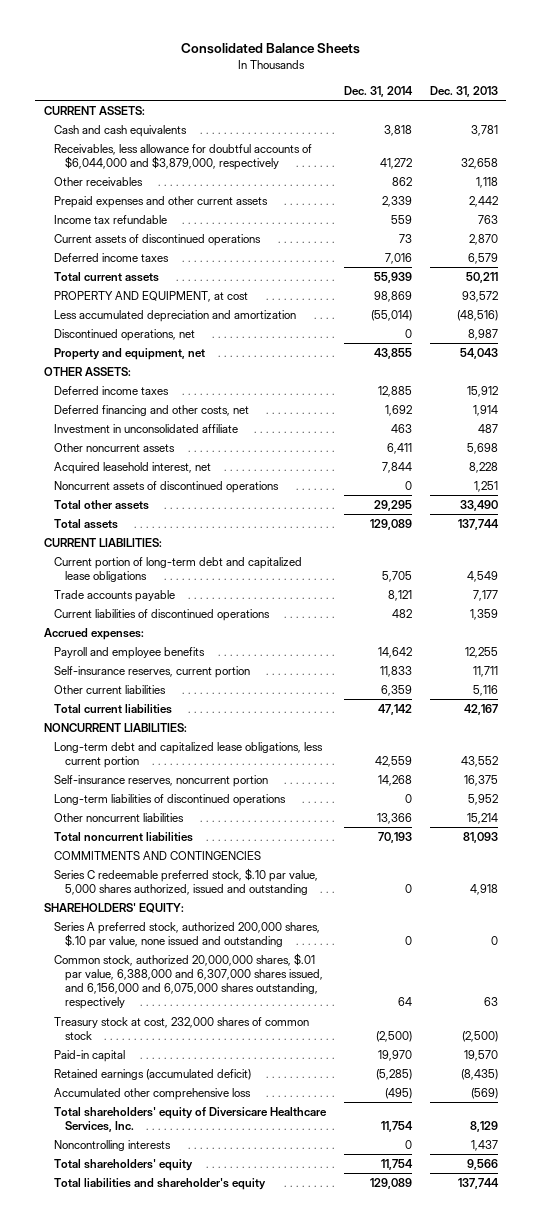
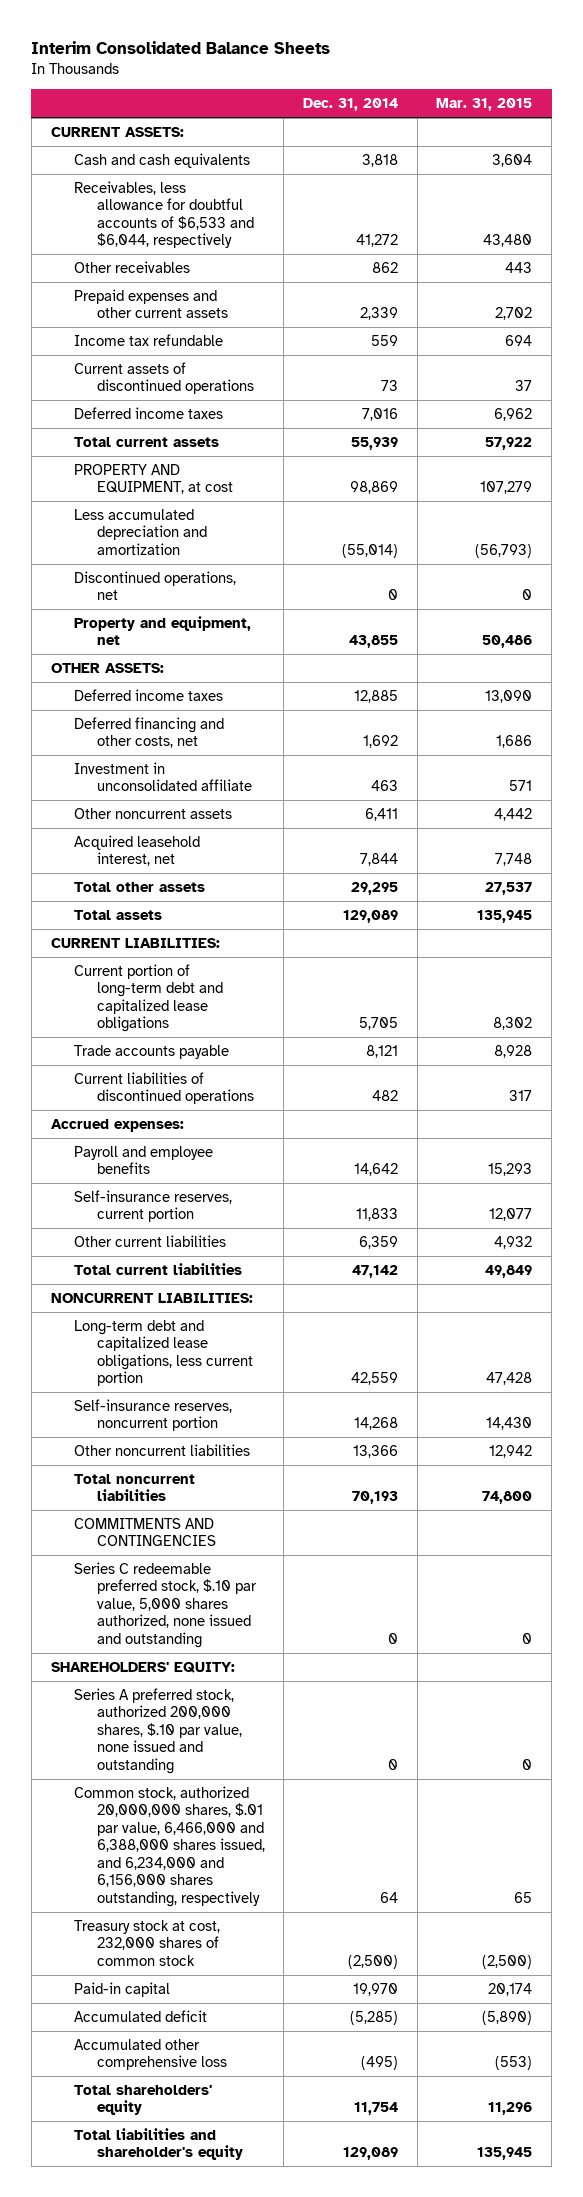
[180,43,360,55] Consolidated Balance Sheets -> [31,41,331,55] Interim Consolidated Balance Sheets
[429,85,498,97] Dec. 31, 2013 -> none
none -> [436,98,533,112] Mar. 31, 2015
[54,143,313,170] Receivables, less allowance for doubtful accounts of $6,044,000 and $3,879,000, respectively -> [73,180,254,249] Receivables, less allowance for doubtful accounts of $6,533 and $6,044, respectively
[54,480,280,493] Noncurrent assets of discontinued operations -> none
[54,793,287,806] Long-term liabilities of discontinued operations -> none
[54,867,319,895] Series C redeemable preferred stock, $.10 par value, 5,000 shares authorized, issued and outstanding -> [73,1561,257,1648] Series C redeemable preferred stock, $.10 par value, 5,000 shares authorized, none issued and outstanding
[54,952,323,1010] Common stock, authorized 20,000,000 shares, $.01 par value, 6,388,000 and 6,307,000 shares issued, and 6,156,000 and 6,075,000 shares outstanding, respectively -> [73,1785,265,1907] Common stock, authorized 20,000,000 shares, $.01 par value, 6,466,000 and 6,388,000 shares issued, and 6,234,000 and 6,156,000 shares outstanding, respectively
[54,1068,252,1080] Retained earnings (accumulated deficit) -> [73,2009,207,2022] Accumulated deficit
[54,1106,328,1132] Total shareholders' equity of Diversicare Healthcare Services, Inc. -> none
[54,1139,172,1151] Noncontrolling interests -> none

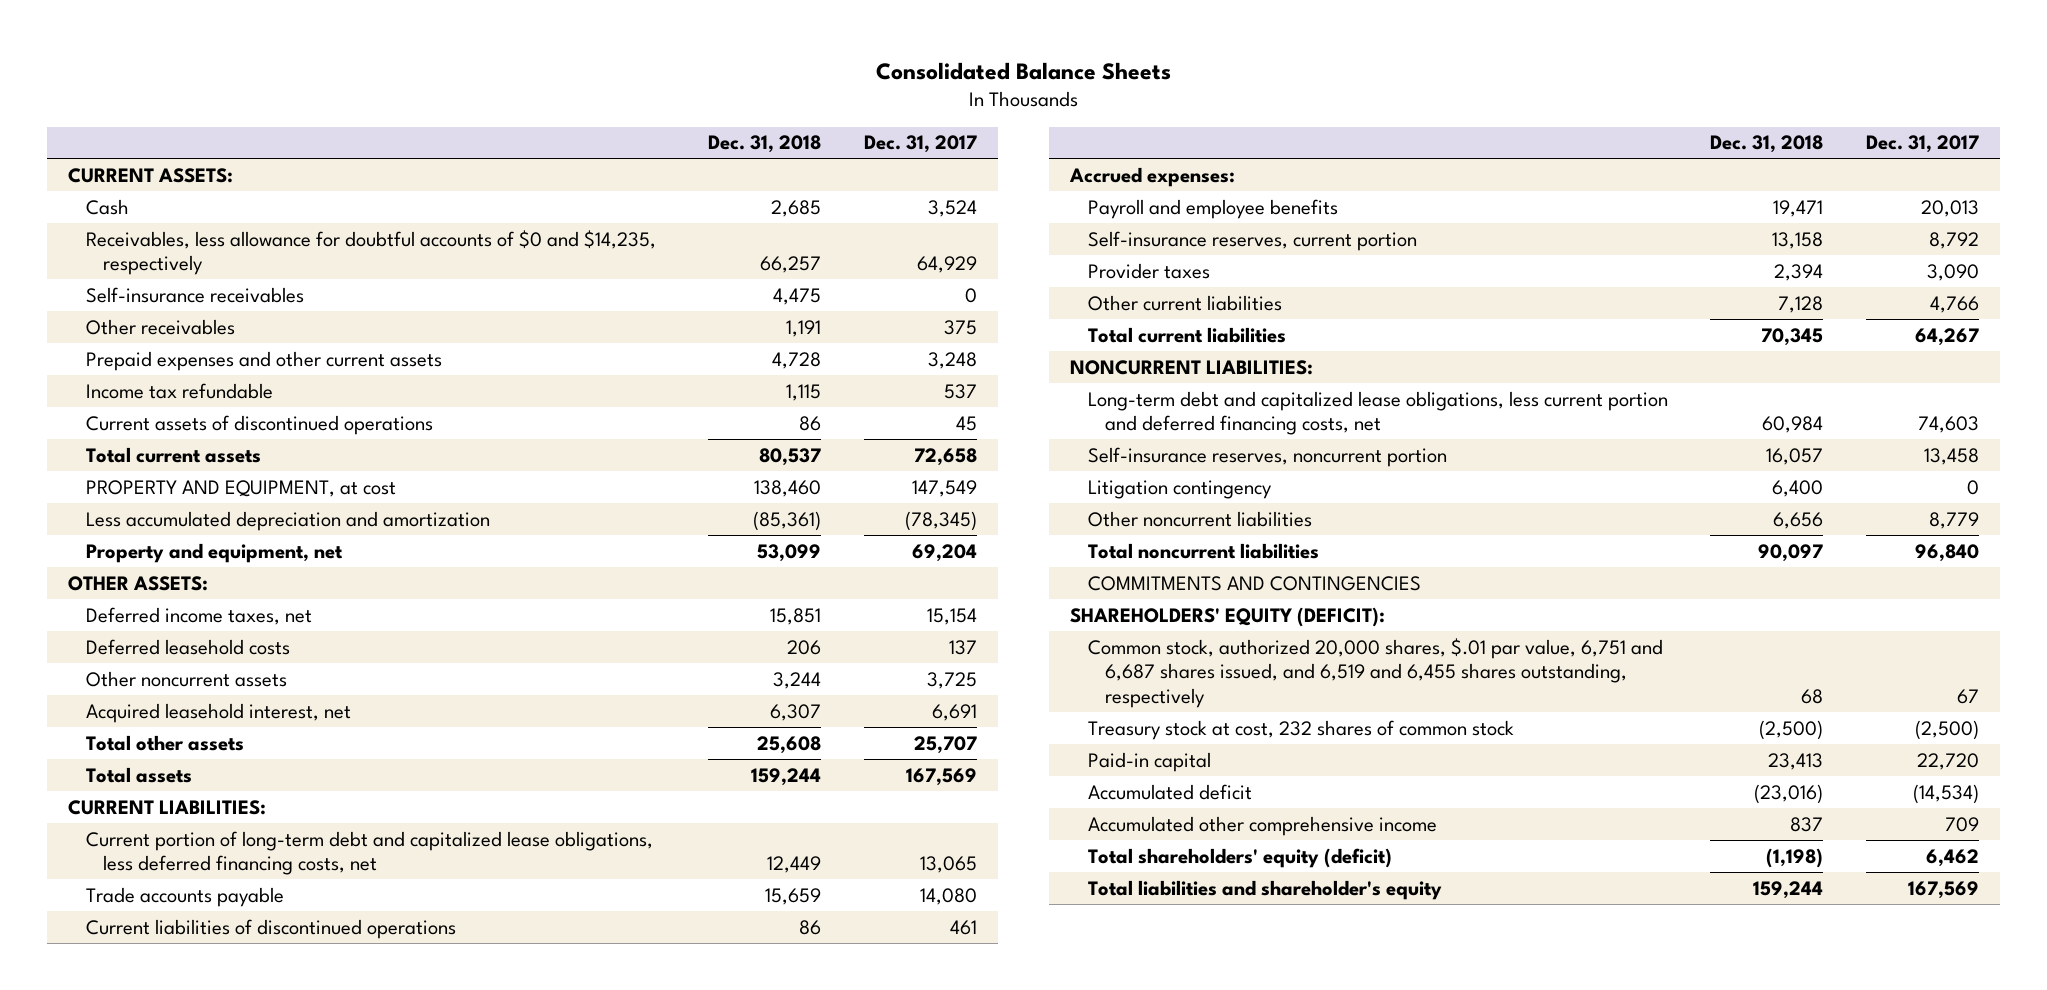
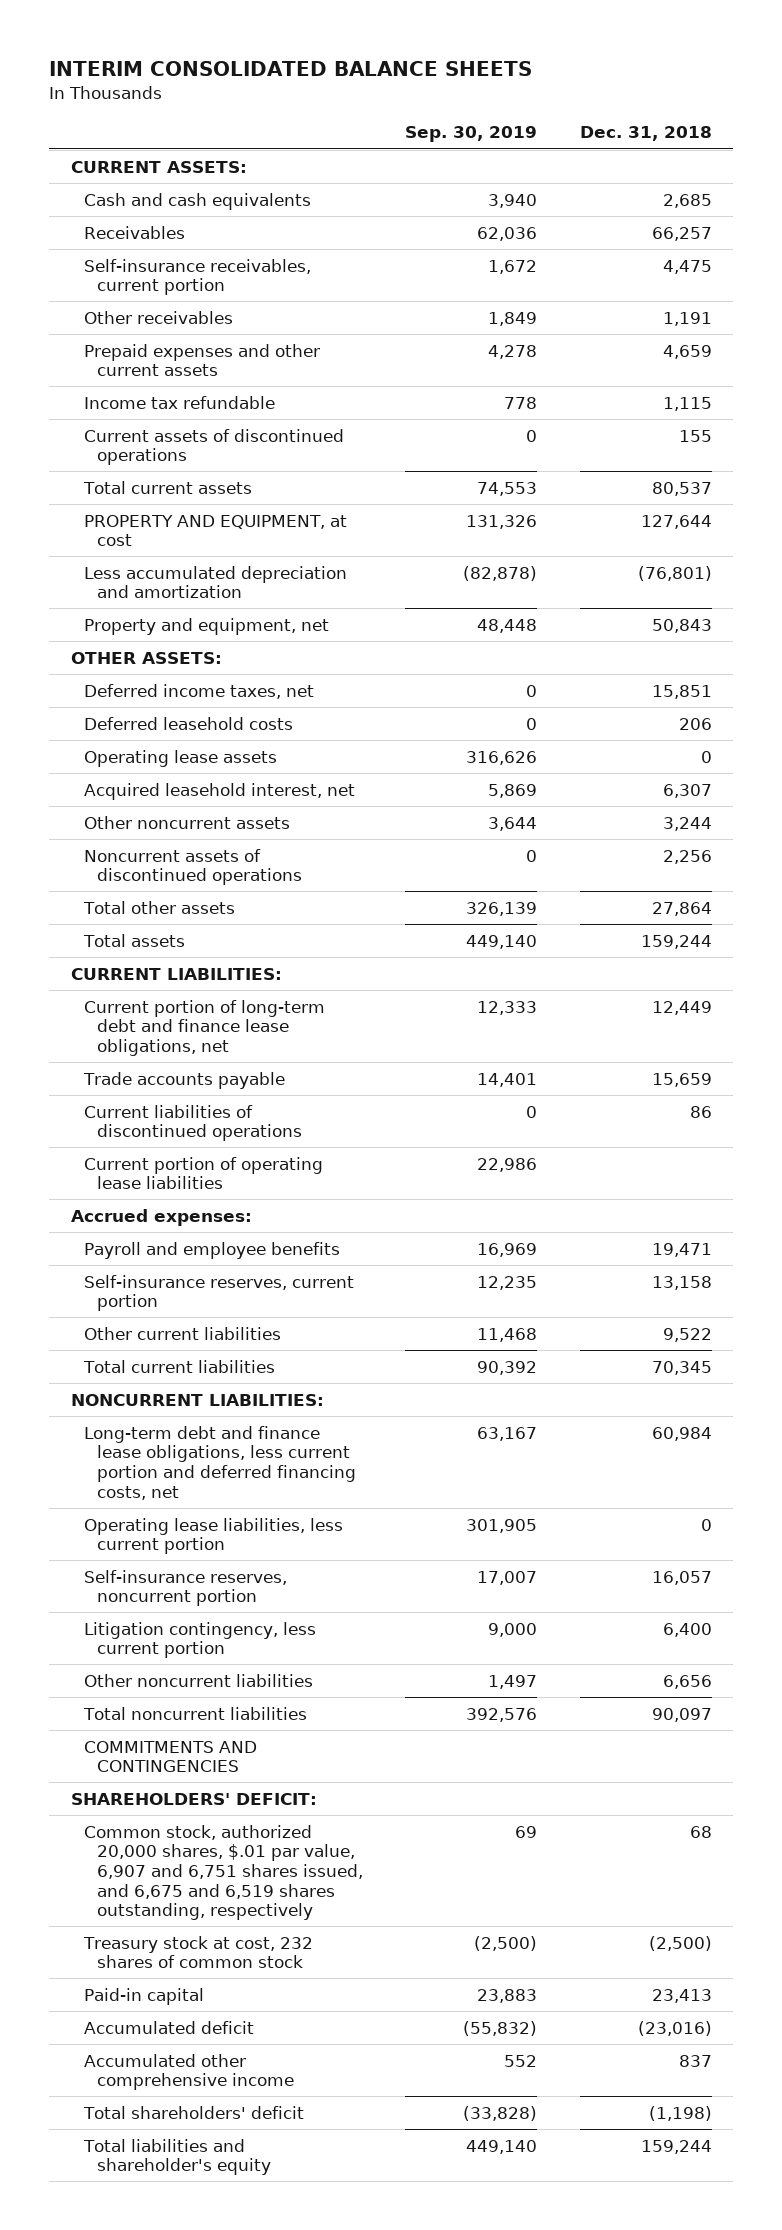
[875,61,1171,80] Consolidated Balance Sheets -> [49,60,533,76] INTERIM CONSOLIDATED BALANCE SHEETS
[863,135,977,154] Dec. 31, 2017 -> none
none -> [405,126,538,143] Sep. 30, 2019
[85,198,129,215] Cash -> [83,192,311,210] Cash and cash equivalents
[85,229,656,276] Receivables, less allowance for doubtful accounts of $0 and $14,235, respectively -> [83,225,185,239] Receivables
[85,286,304,303] Self-insurance receivables -> [83,258,311,296] Self-insurance receivables, current portion
[772,351,822,369] 4,728 -> [662,344,712,359] 4,659
[799,415,822,431] 86 -> [678,429,712,442] 155
[754,479,822,497] 138,460 -> [640,514,712,529] 127,644
[753,510,822,531] (85,361) -> [637,565,712,581] (76,801)
[757,543,822,562] 53,099 -> [651,618,712,633] 50,843
none -> [83,749,277,767] Operating lease assets
[85,670,287,687] Other noncurrent assets -> [83,815,290,829] Other noncurrent assets
none -> [83,848,302,886] Noncurrent assets of discontinued operations
[757,735,822,754] 25,608 -> [651,901,712,916] 27,864
[85,830,653,876] Current portion of long-term debt and capitalized lease obligations, less deferred financing costs, net -> [83,999,325,1056] Current portion of long-term debt and finance lease obligations, net
none -> [83,1156,323,1190] Current portion of operating lease liabilities
[1087,262,1210,279] Provider taxes -> none
[1778,295,1824,313] 7,128 -> [662,1327,712,1342] 9,522
[1087,390,1668,436] Long-term debt and capitalized lease obligations, less current portion and deferred financing costs, net -> [83,1425,356,1500] Long-term debt and finance lease obligations, less current portion and deferred financing costs, net
none -> [83,1517,343,1555] Operating lease liabilities, less current portion
[1087,479,1272,499] Litigation contingency -> [83,1621,316,1659] Litigation contingency, less current portion
[1070,606,1386,627] SHAREHOLDERS' EQUITY (DEFICIT): -> [70,1792,317,1805] SHAREHOLDERS' DEFICIT:
[1087,637,1663,708] Common stock, authorized 20,000 shares, $.01 par value, 6,751 and 6,687 shares issued, and 6,519 and 6,455 shares outstanding, respectively -> [83,1824,363,1921] Common stock, authorized 20,000 shares, $.01 par value, 6,907 and 6,751 shares issued, and 6,675 and 6,519 shares outstanding, respectively
[1087,847,1392,868] Total shareholders' equity (deficit) -> [82,2105,304,2119] Total shareholders' deficit

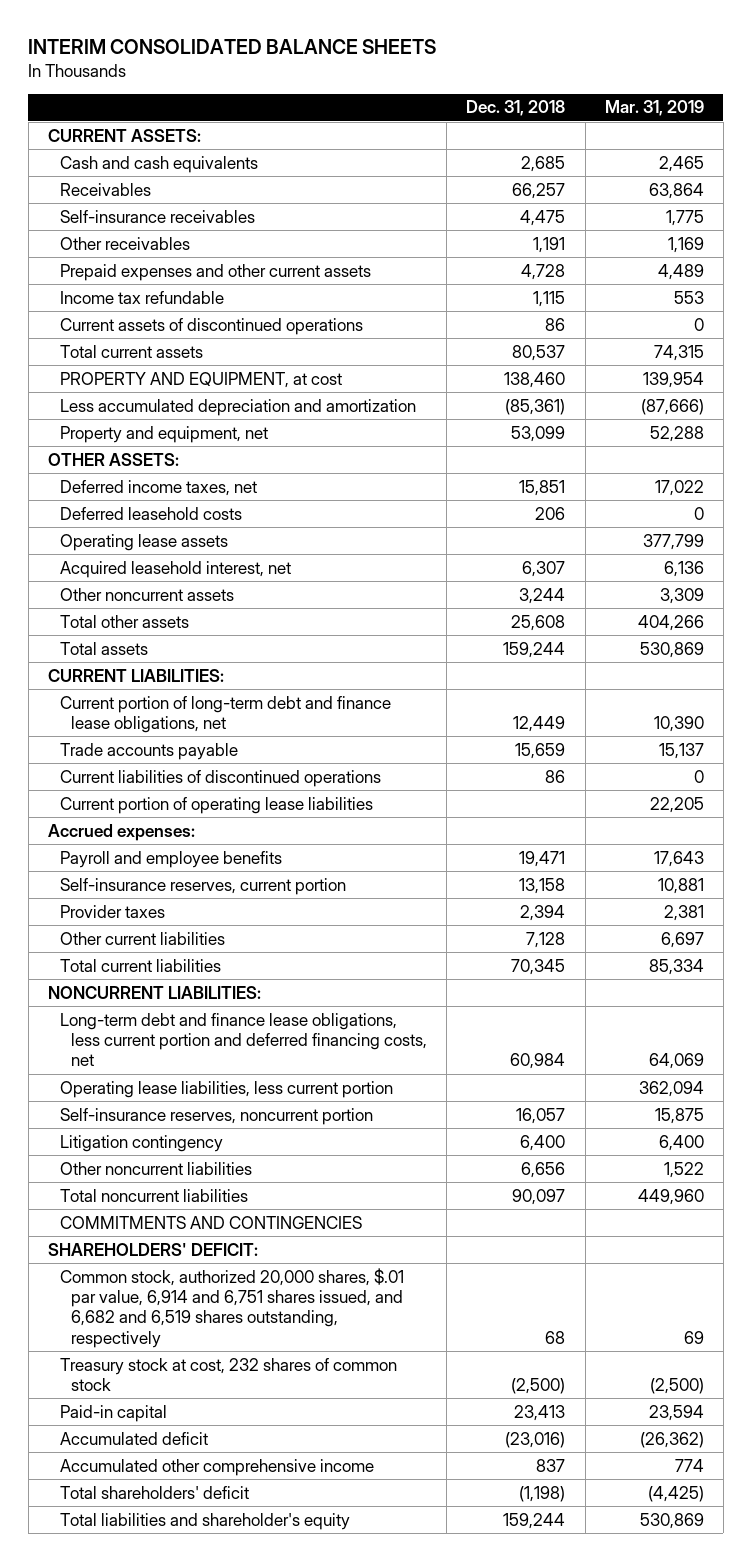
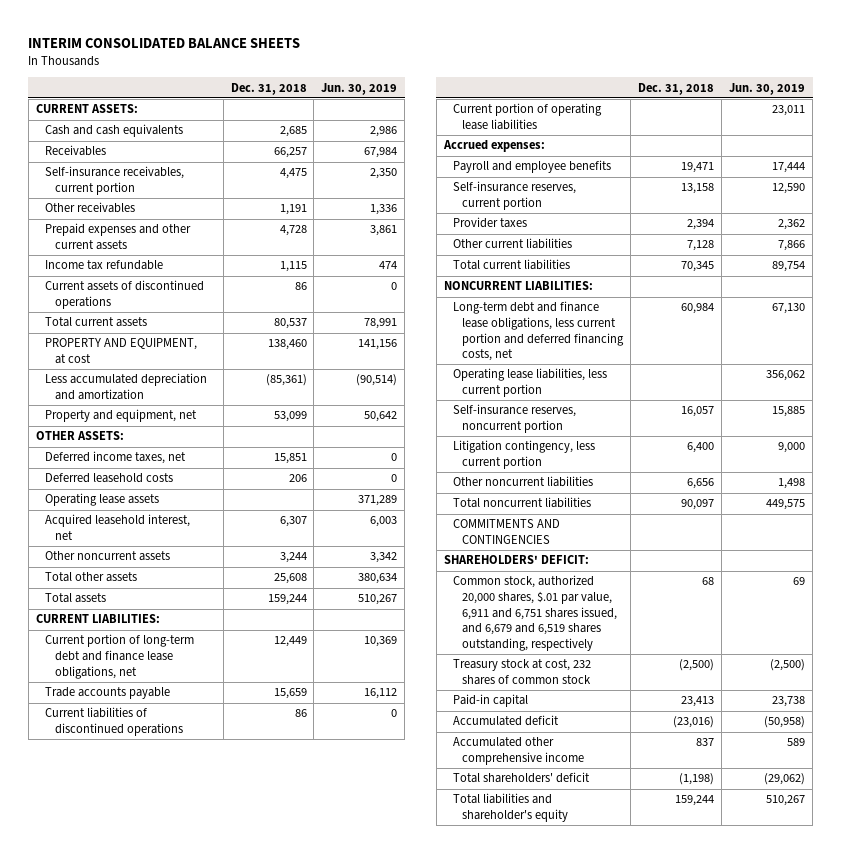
[604,100,704,117] Mar. 31, 2019 -> none
none -> [321,82,398,95] Jun. 30, 2019
[59,209,255,223] Self-insurance receivables -> [45,166,185,196] Self-insurance receivables, current portion
[59,1134,223,1152] Litigation contingency -> [453,440,596,470] Litigation contingency, less current portion
[59,1267,404,1348] Common stock, authorized 20,000 shares, $.01 par value, 6,914 and 6,751 shares issued, and 6,682 and 6,519 shares outstanding, respectively -> [453,575,618,652] Common stock, authorized 20,000 shares, $.01 par value, 6,911 and 6,751 shares issued, and 6,679 and 6,519 shares outstanding, respectively

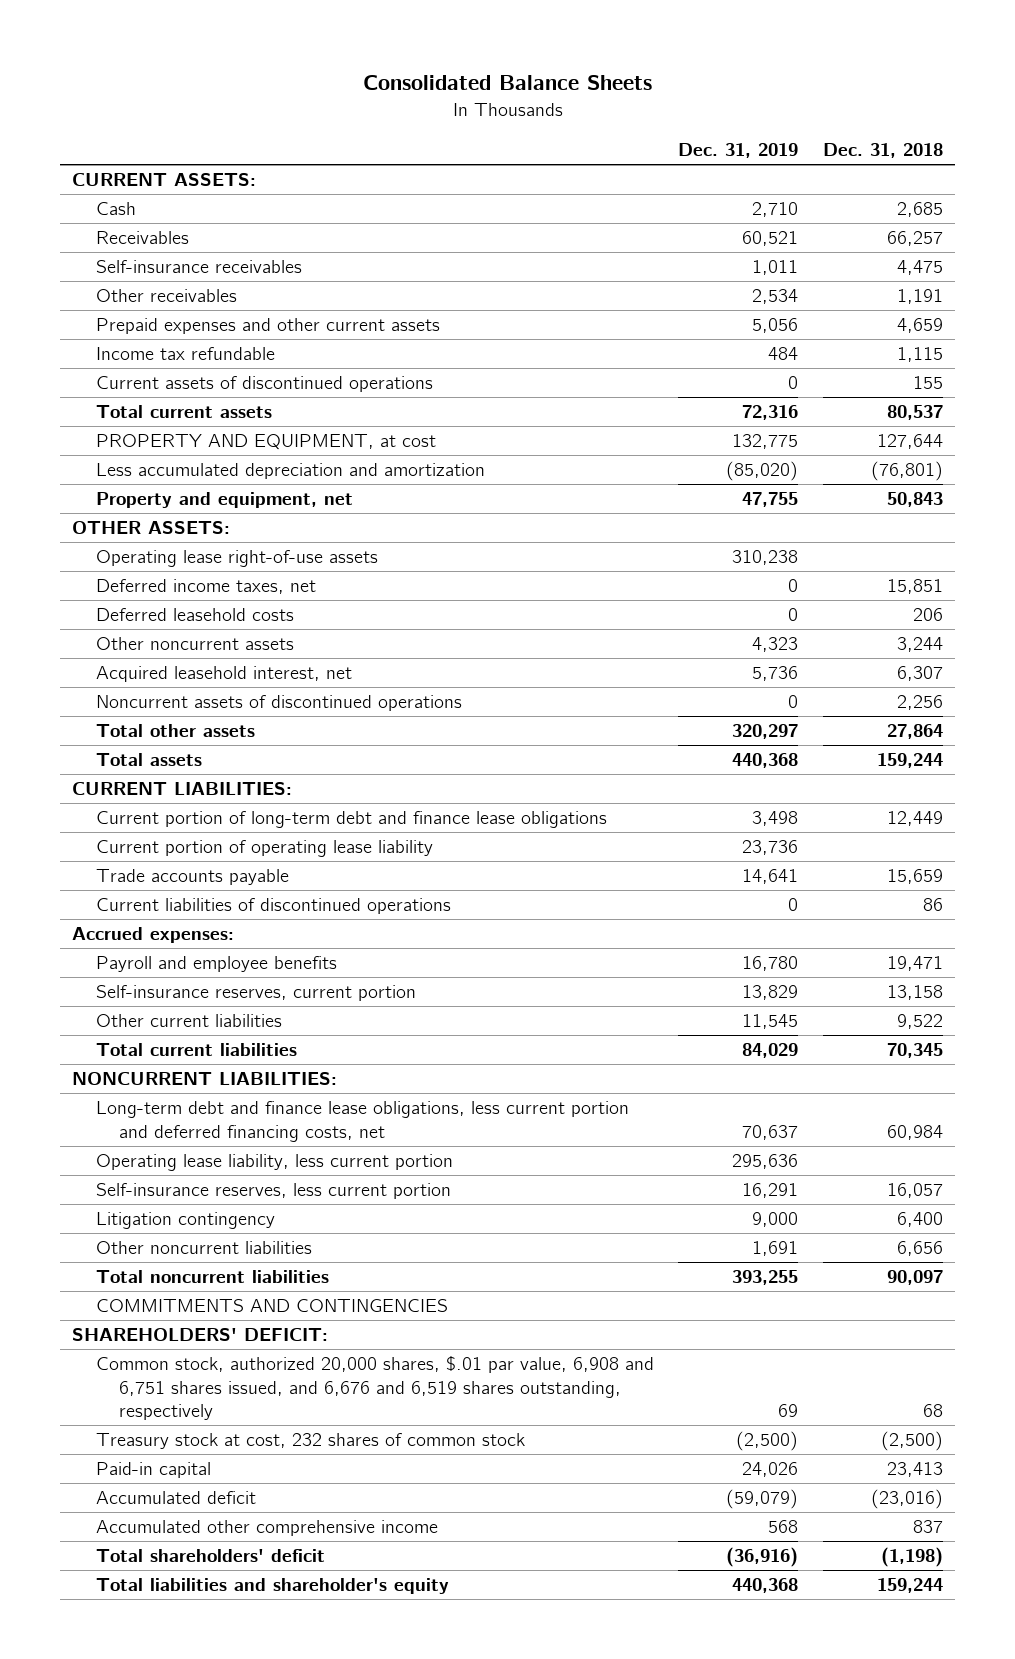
[28,37,301,48] INTERIM CONSOLIDATED BALANCE SHEETS -> [362,75,652,91] Consolidated Balance Sheets
[321,82,398,95] Jun. 30, 2019 -> none
none -> [678,143,799,159] Dec. 31, 2019
[45,124,184,138] Cash and cash equivalents -> [95,202,136,216] Cash
[45,166,185,196] Self-insurance receivables, current portion -> [95,260,302,274] Self-insurance receivables
[279,225,307,237] 4,728 -> [896,318,943,334] 4,659
[294,282,307,291] 86 -> [912,376,943,390] 155
[267,339,307,351] 138,460 -> [876,434,943,450] 127,644
[265,374,307,387] (85,361) -> [870,461,943,482] (76,801)
[273,411,307,423] 53,099 -> [886,492,943,508] 50,843
none -> [95,550,378,568] Operating lease right-of-use assets
[45,493,160,507] Operating lease assets -> none
[45,514,191,541] Acquired leasehold interest, net -> [95,666,352,683] Acquired leasehold interest, net
none -> [95,695,462,712] Noncurrent assets of discontinued operations
[273,573,307,585] 25,608 -> [886,724,943,740] 27,864
[45,634,195,679] Current portion of long-term debt and finance lease obligations, net -> [95,811,607,829] Current portion of long-term debt and finance lease obligations
none -> [95,840,433,858] Current portion of operating lease liability
[453,103,603,131] Current portion of operating lease liabilities -> none
[453,217,528,229] Provider taxes -> none
[687,240,715,252] 7,128 -> [896,1014,943,1030] 9,522
[453,368,608,398] Operating lease liabilities, less current portion -> [95,1154,453,1172] Operating lease liability, less current portion
[453,404,577,434] Self-insurance reserves, noncurrent portion -> [95,1183,451,1200] Self-insurance reserves, less current portion
[453,440,596,470] Litigation contingency, less current portion -> [95,1212,275,1230] Litigation contingency
[453,575,618,652] Common stock, authorized 20,000 shares, $.01 par value, 6,911 and 6,751 shares issued, and 6,679 and 6,519 shares outstanding, respectively -> [95,1356,654,1421] Common stock, authorized 20,000 shares, $.01 par value, 6,908 and 6,751 shares issued, and 6,676 and 6,519 shares outstanding, respectively

